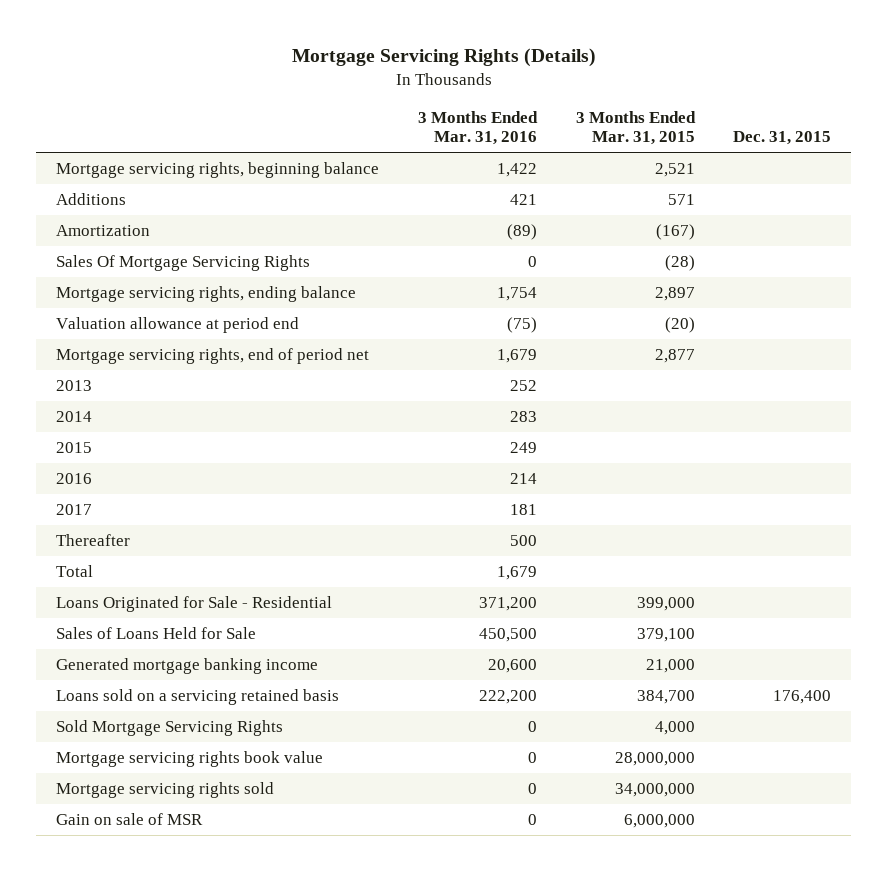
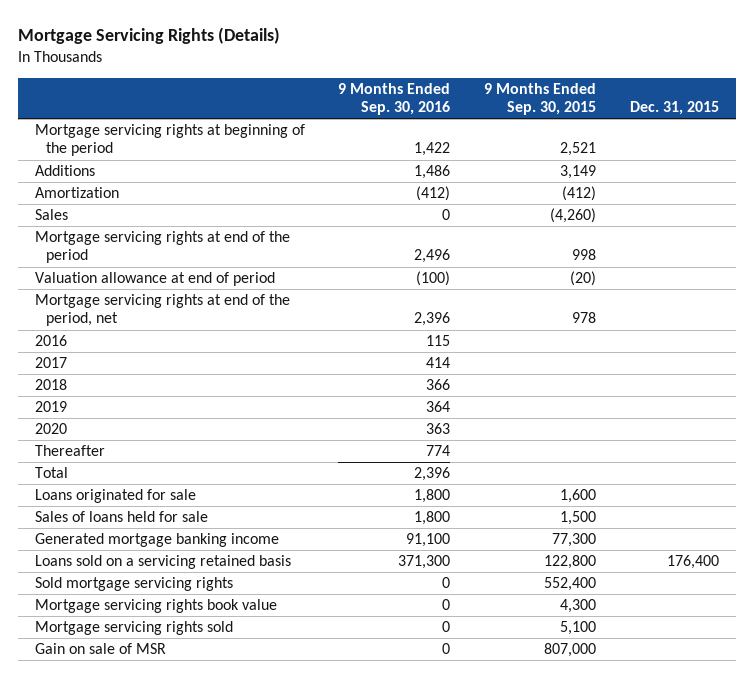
[417,110,538,146] 3 Months Ended Mar. 31, 2016 -> none
[575,110,696,146] 3 Months Ended Mar. 31, 2015 -> none
none -> [338,82,451,116] 9 Months Ended Sep. 30, 2016
none -> [484,82,597,116] 9 Months Ended Sep. 30, 2015
[55,161,379,178] Mortgage servicing rights, beginning balance -> [34,124,305,157] Mortgage servicing rights at beginning of the period
[55,379,92,391] 2013 -> none
[55,410,92,422] 2014 -> none
[55,441,92,453] 2015 -> none
[55,254,310,271] Sales Of Mortgage Servicing Rights -> [34,209,68,221] Sales
[55,285,356,302] Mortgage servicing rights, ending balance -> [34,231,290,264] Mortgage servicing rights at end of the period
[55,316,299,333] Valuation allowance at period end -> [34,272,275,287] Valuation allowance at end of period
[55,347,369,364] Mortgage servicing rights, end of period net -> [34,294,290,327] Mortgage servicing rights at end of the period, net
none -> [34,379,67,391] 2018
none -> [34,401,67,413] 2019
none -> [34,423,67,435] 2020
[55,595,332,612] Loans Originated for Sale - Residential -> [34,489,196,504] Loans originated for sale
[55,626,256,639] Sales of Loans Held for Sale -> [34,511,208,523] Sales of loans held for sale
[55,719,283,736] Sold Mortgage Servicing Rights -> [34,577,233,592] Sold mortgage servicing rights

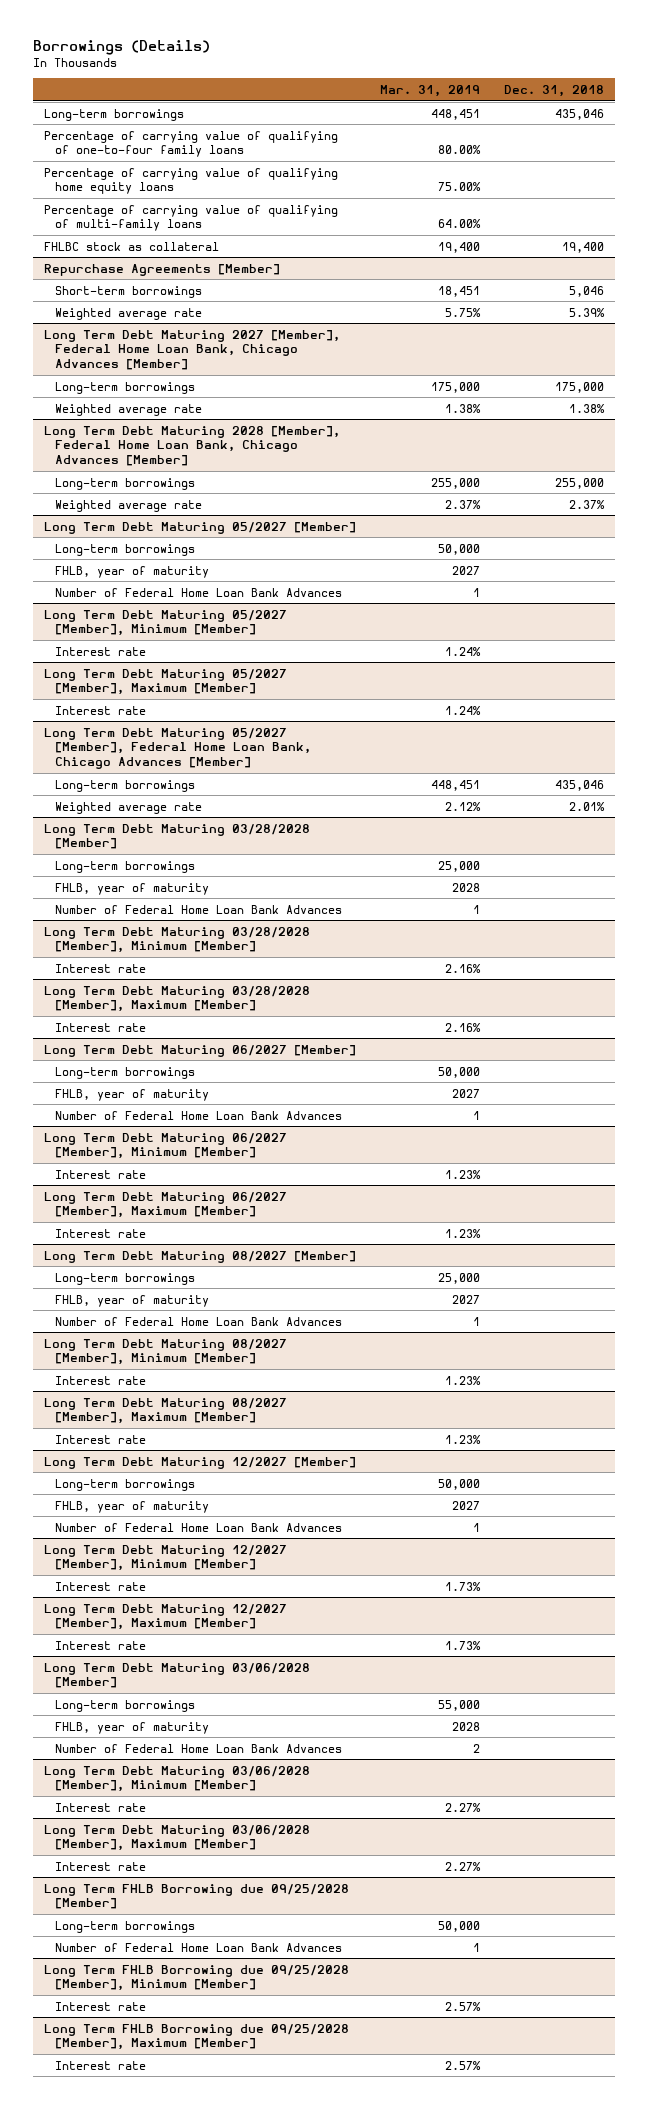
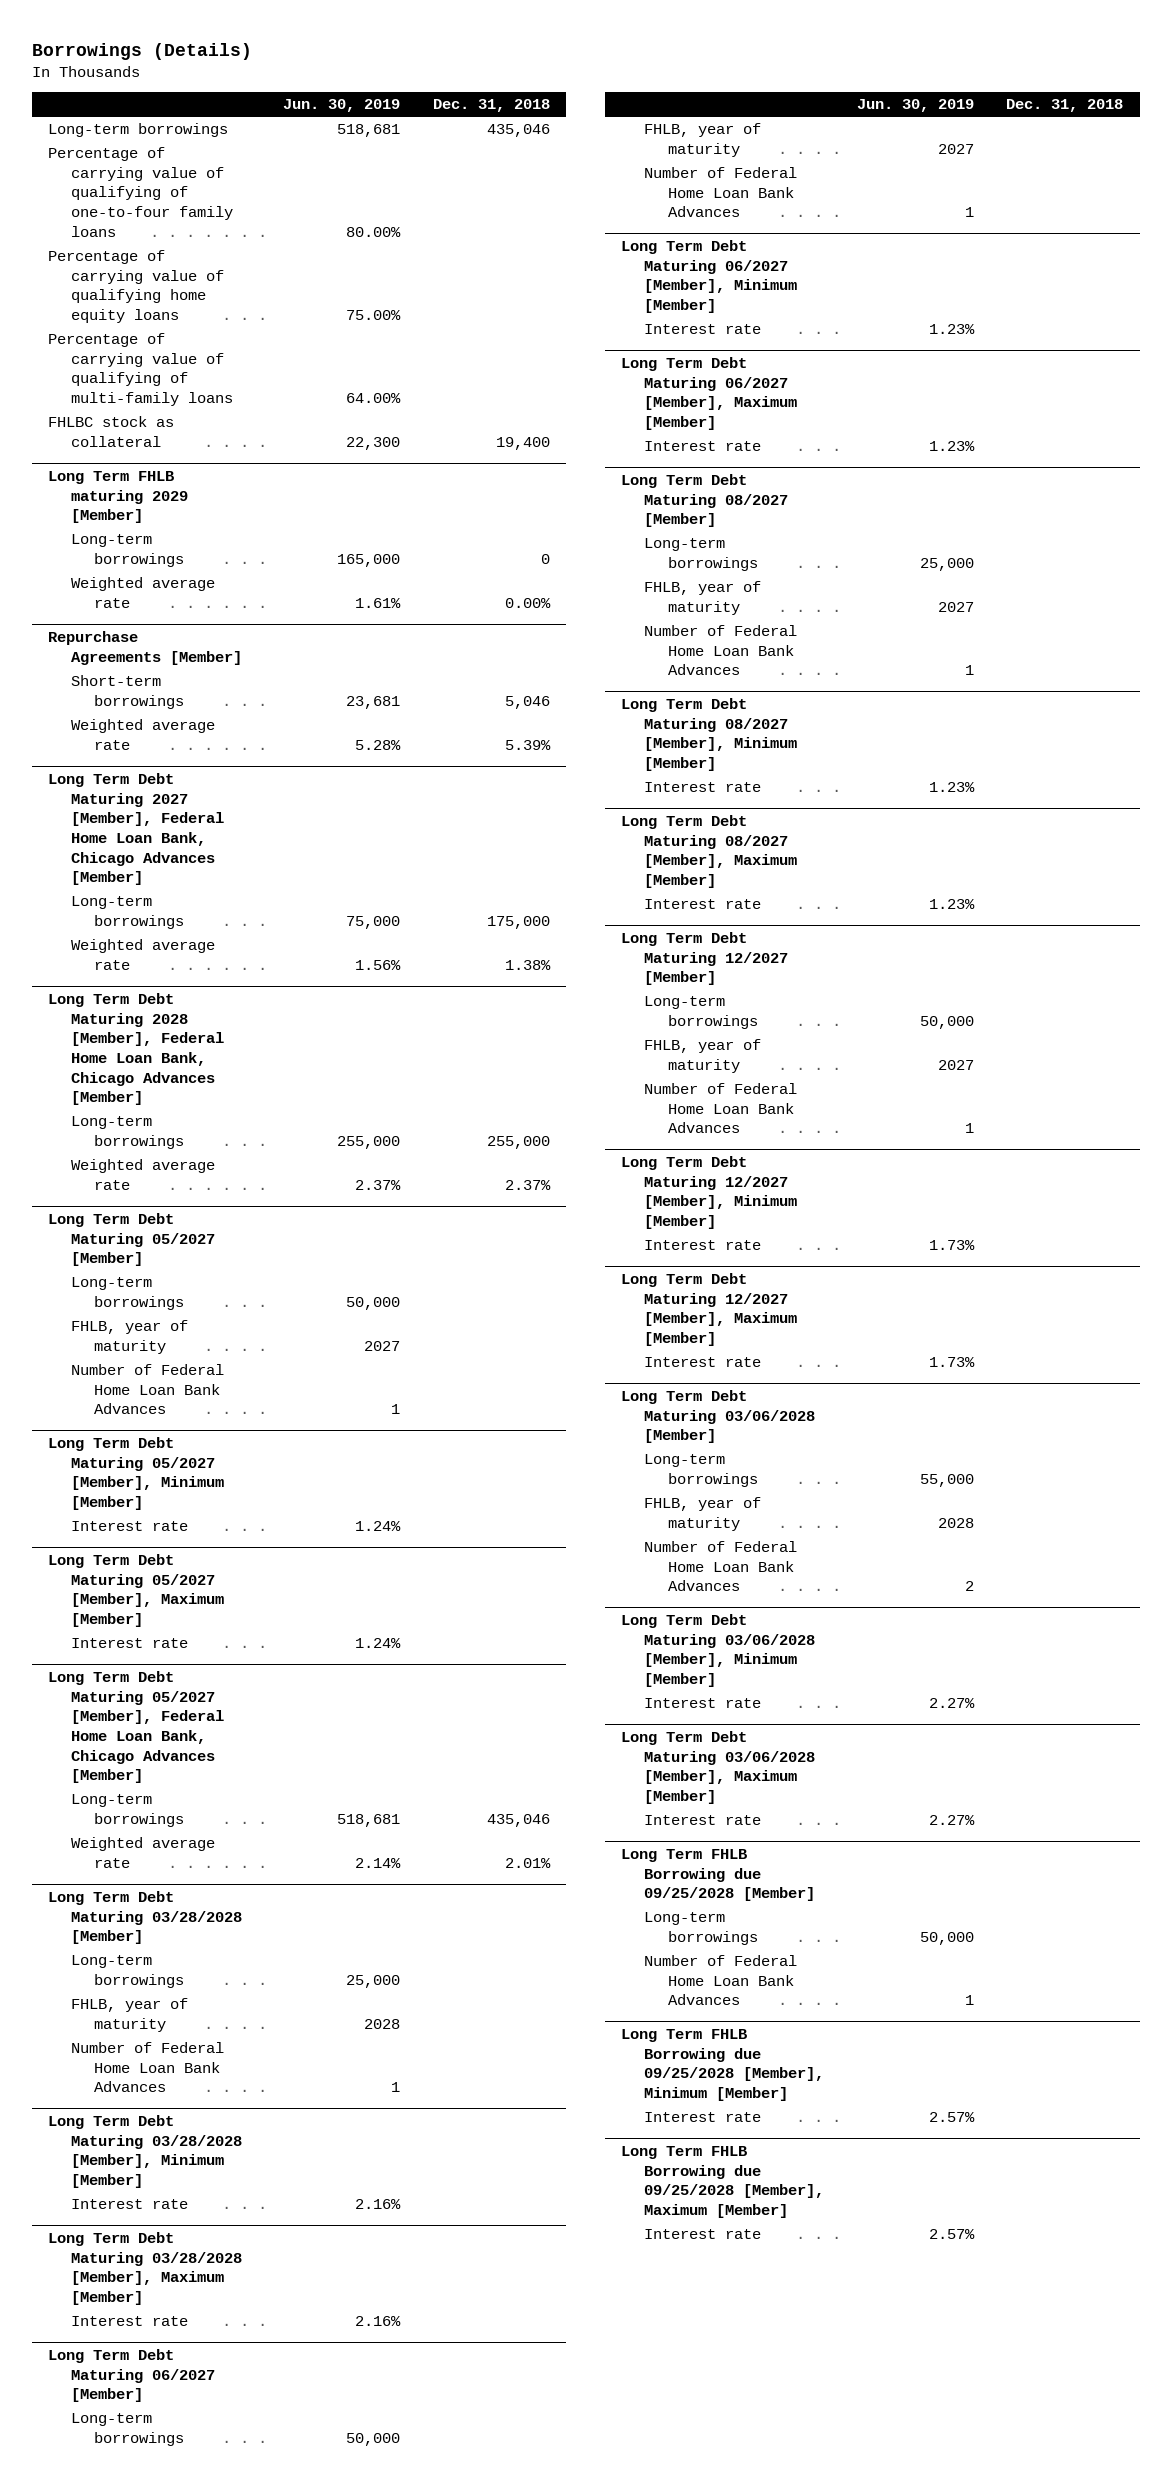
[380,84,481,97] Mar. 31, 2019 -> none
none -> [283,99,401,113] Jun. 30, 2019
none -> [47,470,188,524] Long Term FHLB maturing 2029 [Member]
none -> [70,534,185,567] Long-term borrowings
none -> [70,577,215,608] Weighted average rate

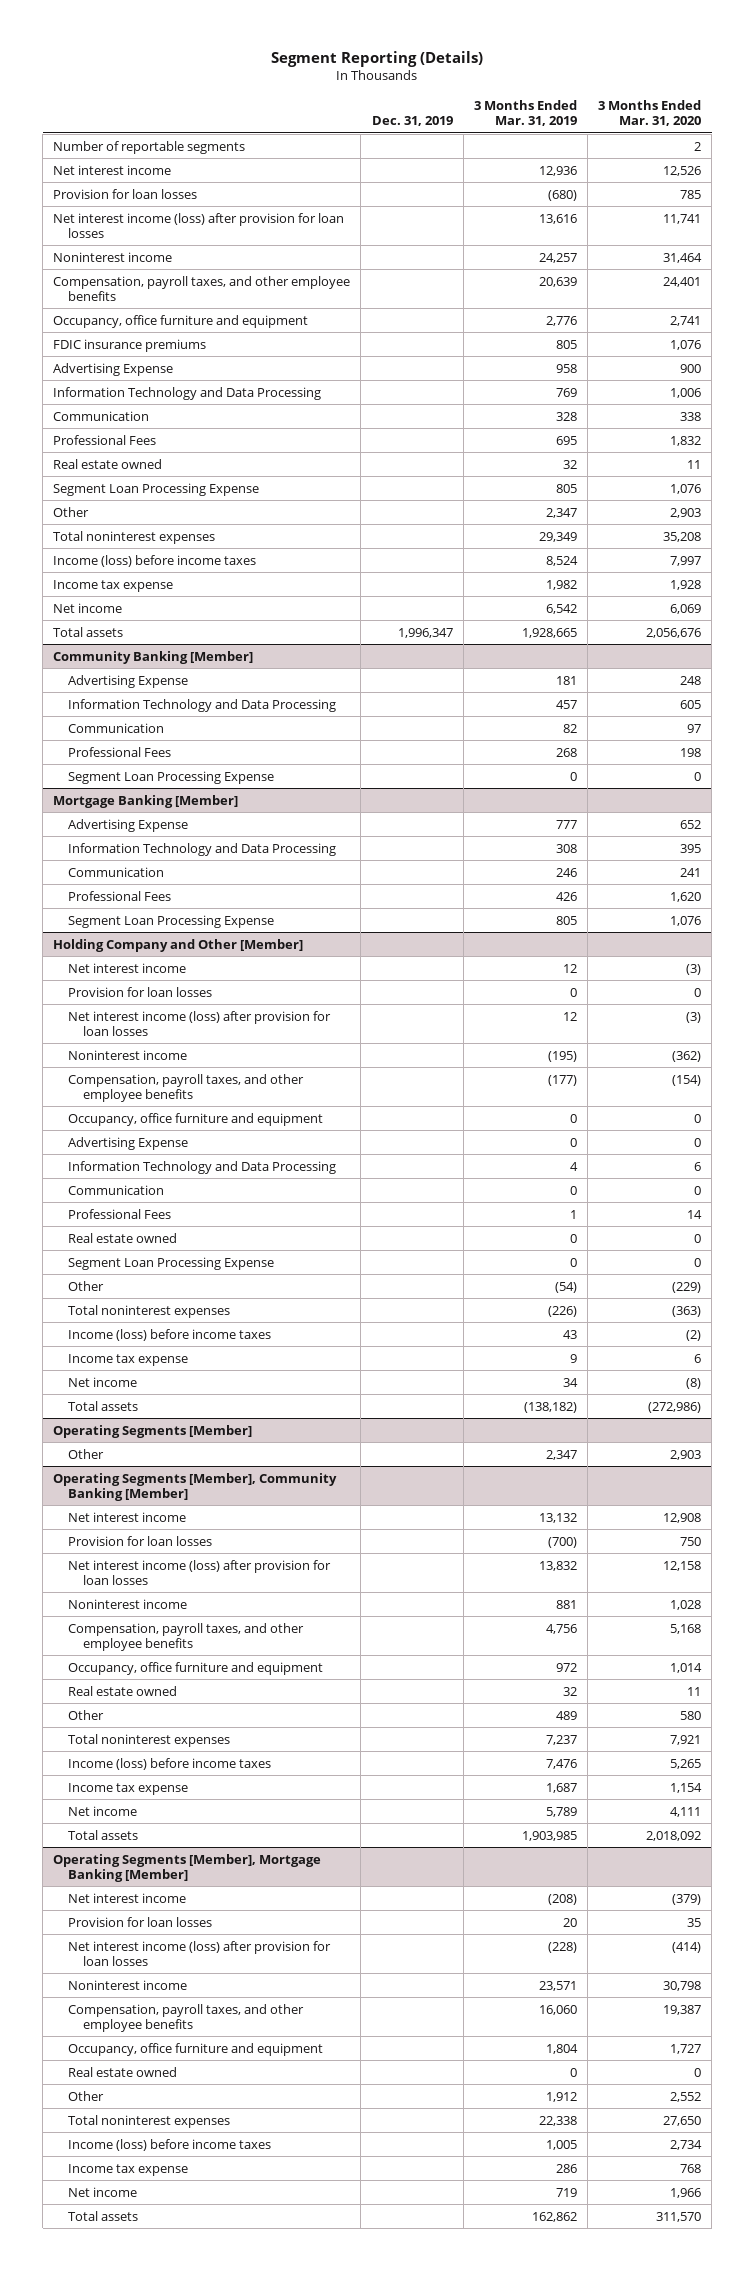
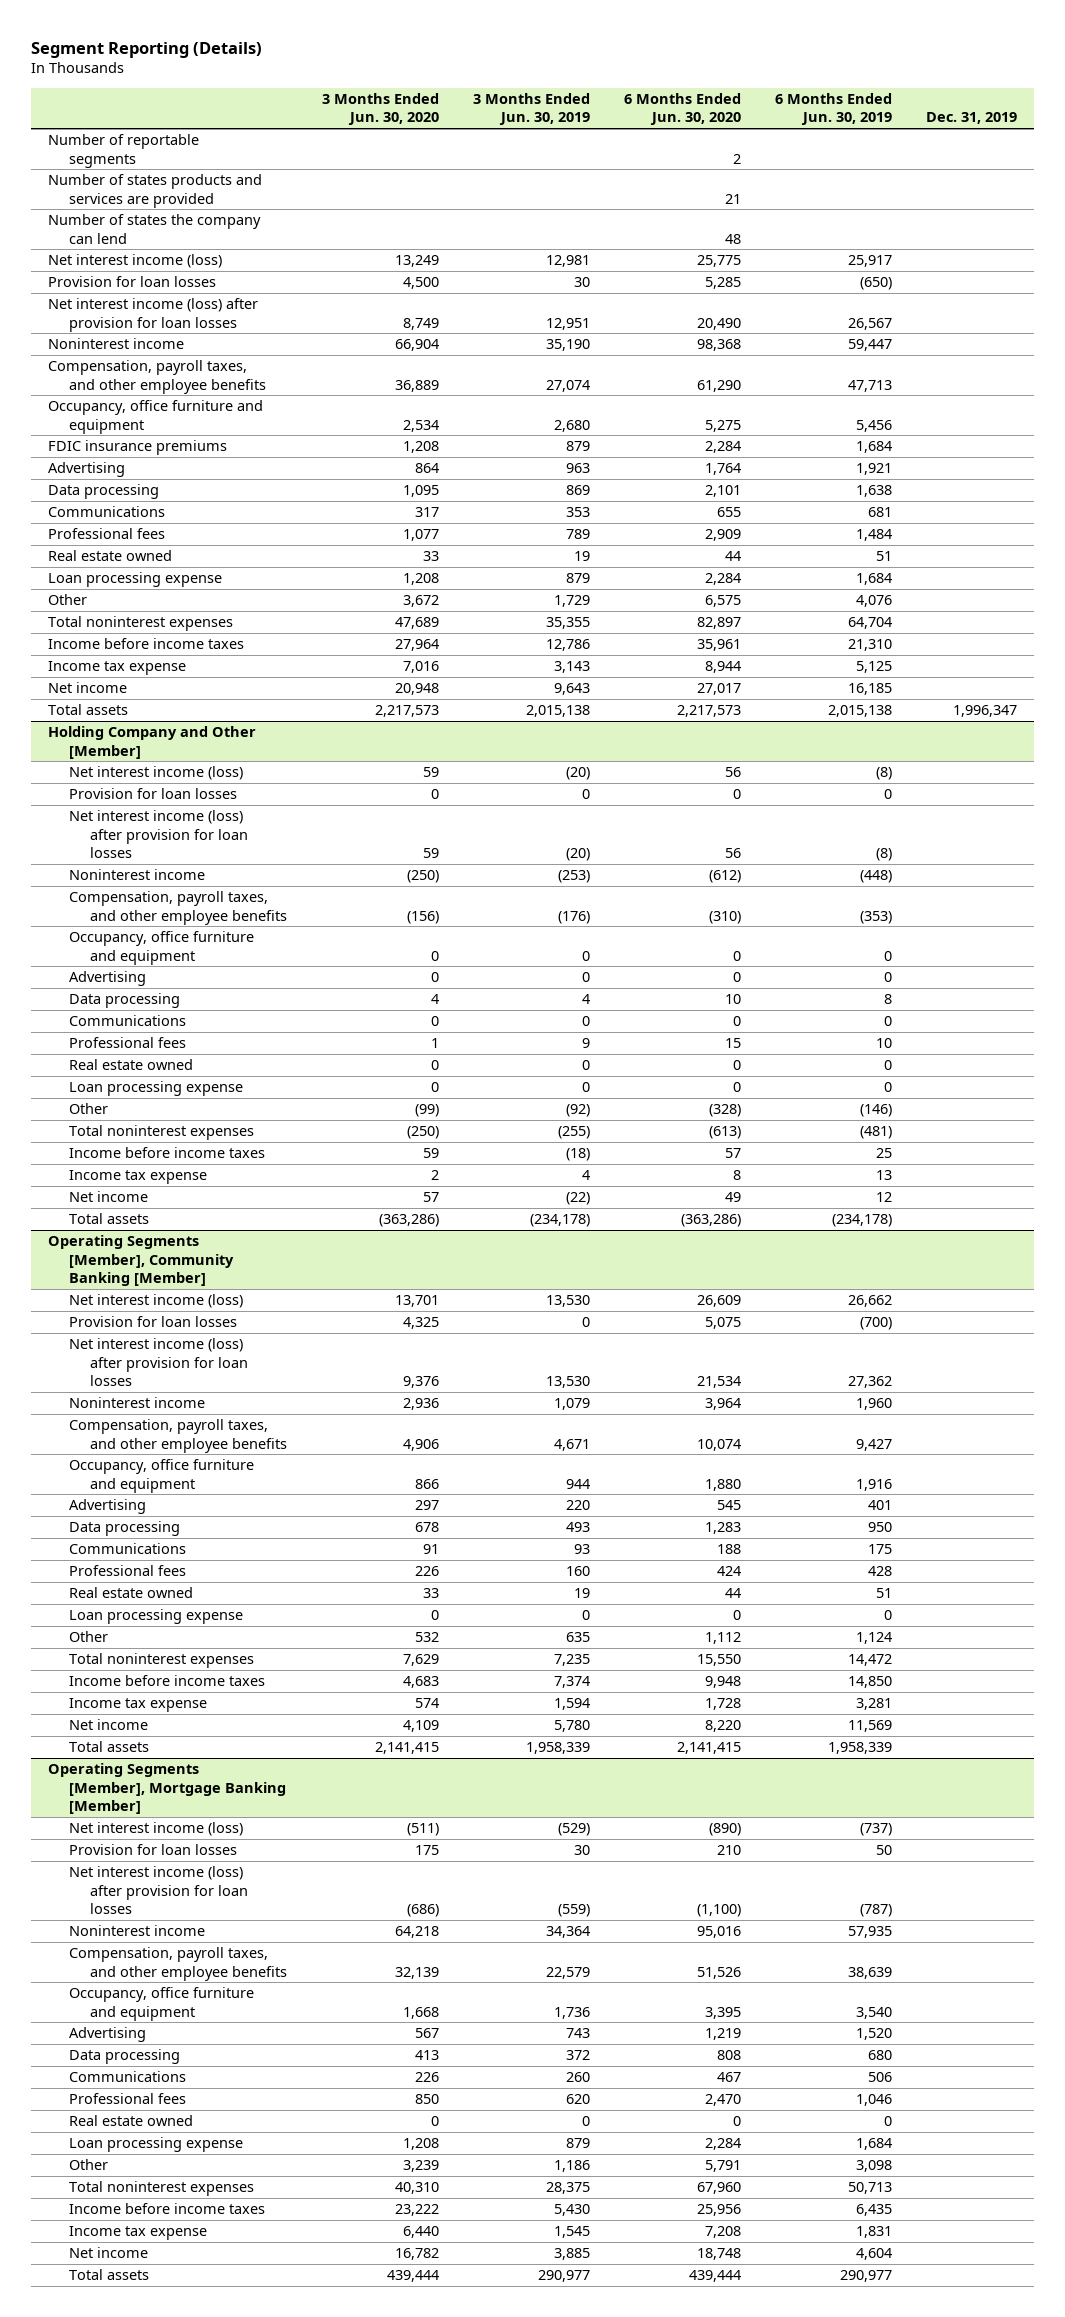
[473,99,577,127] 3 Months Ended Mar. 31, 2019 -> none
[597,99,701,127] 3 Months Ended Mar. 31, 2020 -> none
none -> [321,93,439,126] 3 Months Ended Jun. 30, 2020
none -> [472,93,590,126] 3 Months Ended Jun. 30, 2019
none -> [623,93,741,126] 6 Months Ended Jun. 30, 2020
none -> [775,93,893,126] 6 Months Ended Jun. 30, 2019
none -> [48,174,263,208] Number of states products and services are provided
none -> [48,214,262,244] Number of states the company can lend
[53,164,172,175] Net interest income -> [48,254,223,269] Net interest income (loss)
[53,362,174,376] Advertising Expense -> [48,462,126,478] Advertising
[53,386,322,400] Information Technology and Data Processing -> [48,484,160,500] Data processing
[53,410,150,421] Communication -> [48,506,166,518] Communications
[53,434,157,445] Professional Fees -> [48,528,166,540] Professional fees
[53,482,260,496] Segment Loan Processing Expense -> [48,572,223,588] Loan processing expense
[53,554,257,567] Income (loss) before income taxes -> [48,638,245,650] Income before income taxes
[53,650,254,664] Community Banking [Member] -> none
[68,674,189,688] Advertising Expense -> none
[68,698,337,712] Information Technology and Data Processing -> none
[68,722,165,733] Communication -> none
[68,746,172,757] Professional Fees -> none
[68,770,275,784] Segment Loan Processing Expense -> none
[53,794,239,808] Mortgage Banking [Member] -> none
[68,818,189,832] Advertising Expense -> none
[68,842,337,856] Information Technology and Data Processing -> none
[68,866,165,877] Communication -> none
[68,890,172,901] Professional Fees -> none
[68,914,275,928] Segment Loan Processing Expense -> none
[68,962,187,973] Net interest income -> [69,766,244,781] Net interest income (loss)
[68,1136,189,1150] Advertising Expense -> [69,971,147,987] Advertising
[68,1160,337,1174] Information Technology and Data Processing -> [69,993,181,1009] Data processing
[68,1184,165,1195] Communication -> [69,1015,187,1027] Communications
[68,1208,172,1219] Professional Fees -> [69,1037,187,1049] Professional fees
[68,1256,275,1270] Segment Loan Processing Expense -> [69,1081,244,1097] Loan processing expense
[68,1328,272,1341] Income (loss) before income taxes -> [69,1147,266,1159] Income before income taxes
[53,1424,253,1438] Operating Segments [Member] -> none
[68,1448,105,1459] Other -> none
[68,1511,187,1522] Net interest income -> [69,1294,244,1309] Net interest income (loss)
none -> [69,1499,147,1515] Advertising
none -> [69,1521,181,1537] Data processing
none -> [69,1543,187,1555] Communications
none -> [69,1565,187,1577] Professional fees
none -> [69,1609,244,1625] Loan processing expense
[68,1757,272,1770] Income (loss) before income taxes -> [69,1675,266,1687] Income before income taxes
[68,1892,187,1903] Net interest income -> [69,1822,244,1837] Net interest income (loss)
none -> [69,2027,147,2043] Advertising
none -> [69,2049,181,2065] Data processing
none -> [69,2071,187,2083] Communications
none -> [69,2093,187,2105] Professional fees
none -> [69,2137,244,2153] Loan processing expense
[68,2138,272,2151] Income (loss) before income taxes -> [69,2203,266,2215] Income before income taxes

